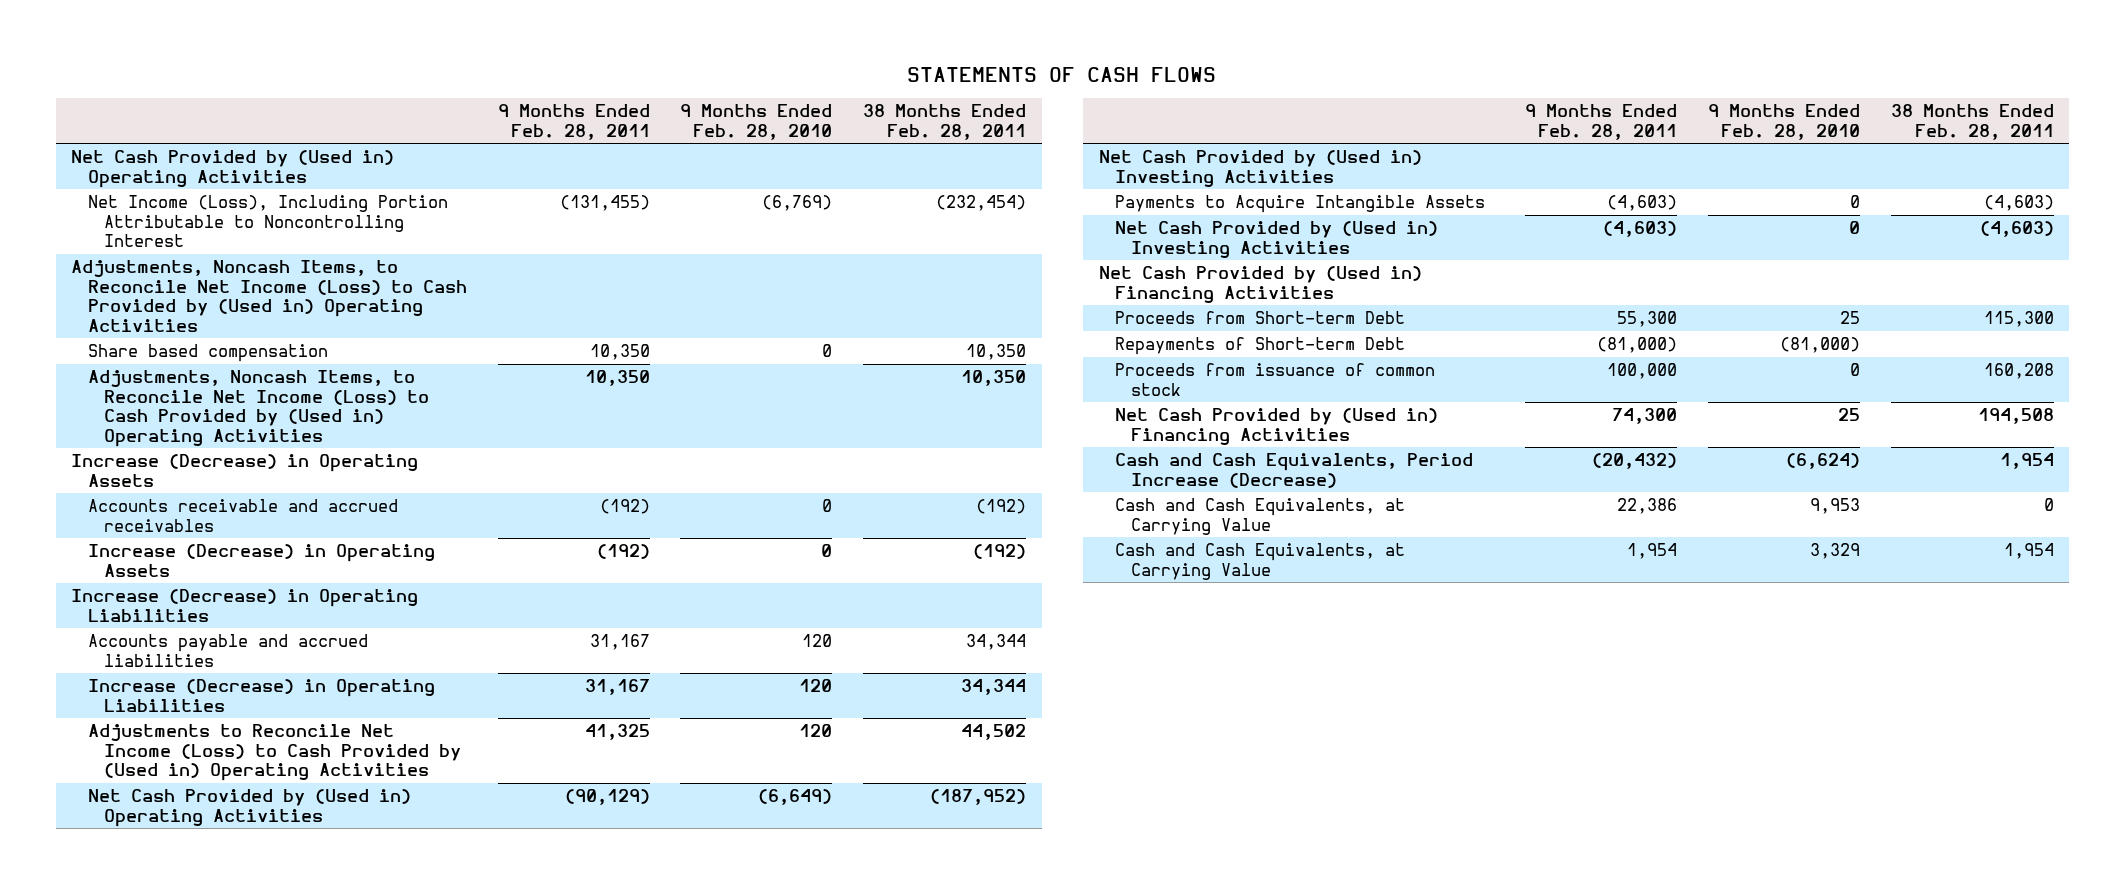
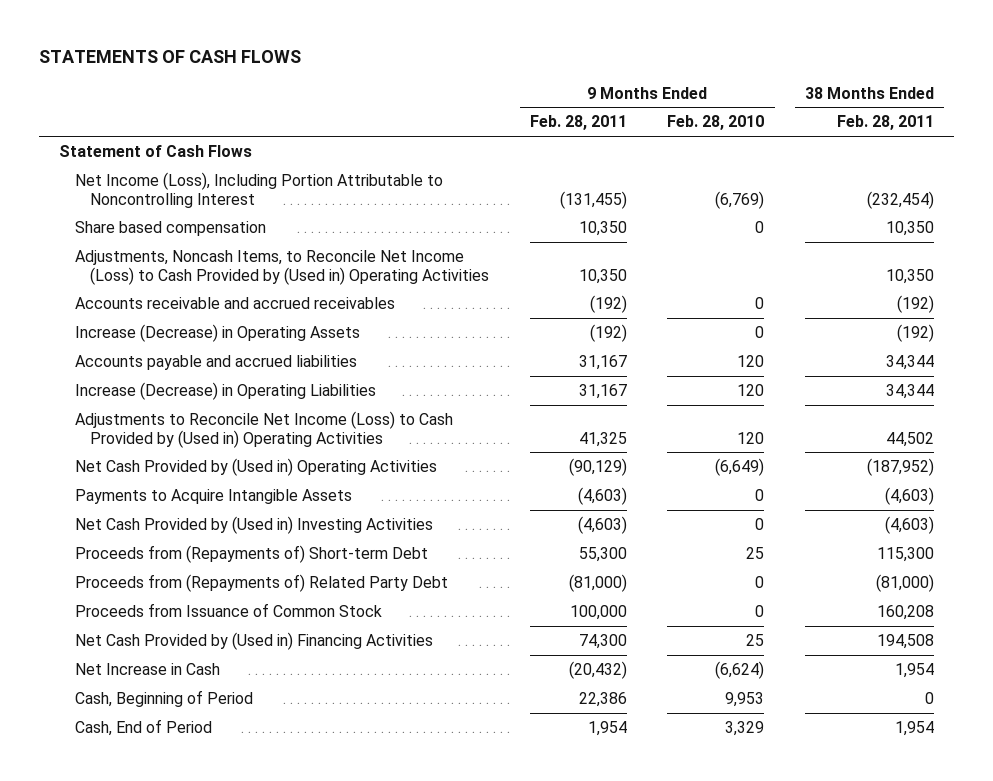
[71,150,395,188] Net Cash Provided by (Used in) Operating Activities -> none
none -> [59,144,253,157] Statement of Cash Flows
[71,260,467,332] Adjustments, Noncash Items, to Reconcile Net Income (Loss) to Cash Provided by (Used in) Operating Activities -> none
[71,454,419,487] Increase (Decrease) in Operating Assets -> none
[71,589,419,622] Increase (Decrease) in Operating Liabilities -> none
[1098,150,1422,187] Net Cash Provided by (Used in) Investing Activities -> none
[1098,266,1422,303] Net Cash Provided by (Used in) Financing Activities -> none
[1114,337,1405,356] Repayments of Short-term Debt -> none
[1114,311,1405,325] Proceeds from Short-term Debt -> [74,544,428,563] Proceeds from (Repayments of) Short-term Debt
none -> [74,573,448,592] Proceeds from (Repayments of) Related Party Debt
[1114,363,1435,396] Proceeds from issuance of common stock -> [74,602,382,617] Proceeds from Issuance of Common Stock
[1114,453,1473,488] Cash and Cash Equivalents, Period Increase (Decrease) -> [74,662,220,675] Net Increase in Cash
[1114,498,1405,535] Cash and Cash Equivalents, at Carrying Value -> [74,689,253,707] Cash, Beginning of Period
[1114,543,1405,580] Cash and Cash Equivalents, at Carrying Value -> [74,718,212,736] Cash, End of Period

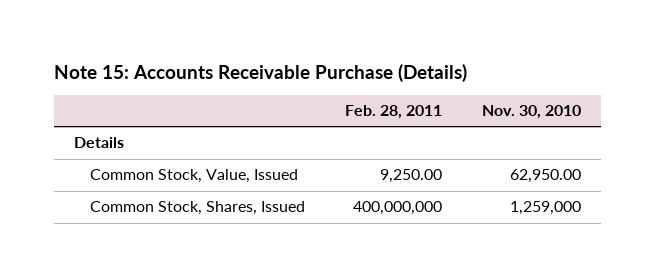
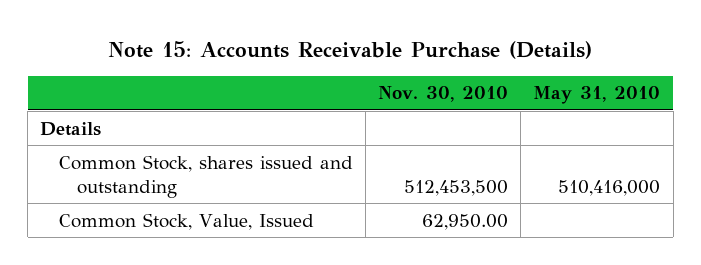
[344,105,442,120] Feb. 28, 2011 -> none
none -> [533,86,661,105] May 31, 2010
none -> [58,154,353,198] Common Stock, shares issued and outstanding
[89,201,305,216] Common Stock, Shares, Issued -> none

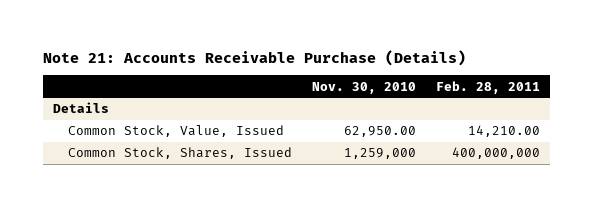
[108,40,593,59] Note 15: Accounts Receivable Purchase (Details) -> [43,49,467,66] Note 21: Accounts Receivable Purchase (Details)
[533,86,661,105] May 31, 2010 -> none
none -> [435,80,540,94] Feb. 28, 2011
[58,154,353,198] Common Stock, shares issued and outstanding -> none
none -> [68,147,293,160] Common Stock, Shares, Issued

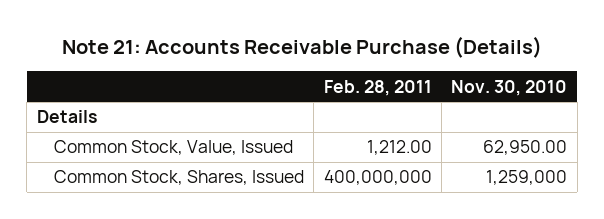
[467,125,540,138] 14,210.00 -> [366,140,432,156] 1,212.00

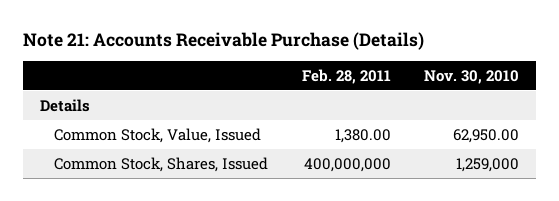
[366,140,432,156] 1,212.00 -> [334,128,391,143] 1,380.00

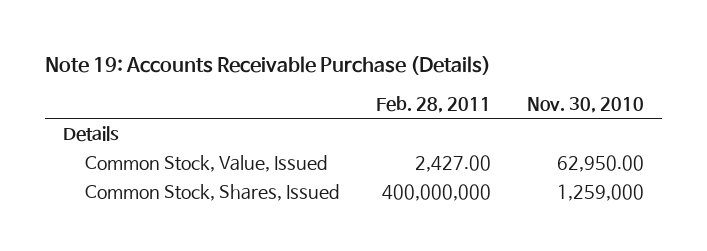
[22,32,424,51] Note 21: Accounts Receivable Purchase (Details) -> [44,55,491,75] Note 19: Accounts Receivable Purchase (Details)
[334,128,391,143] 1,380.00 -> [415,154,492,172] 2,427.00

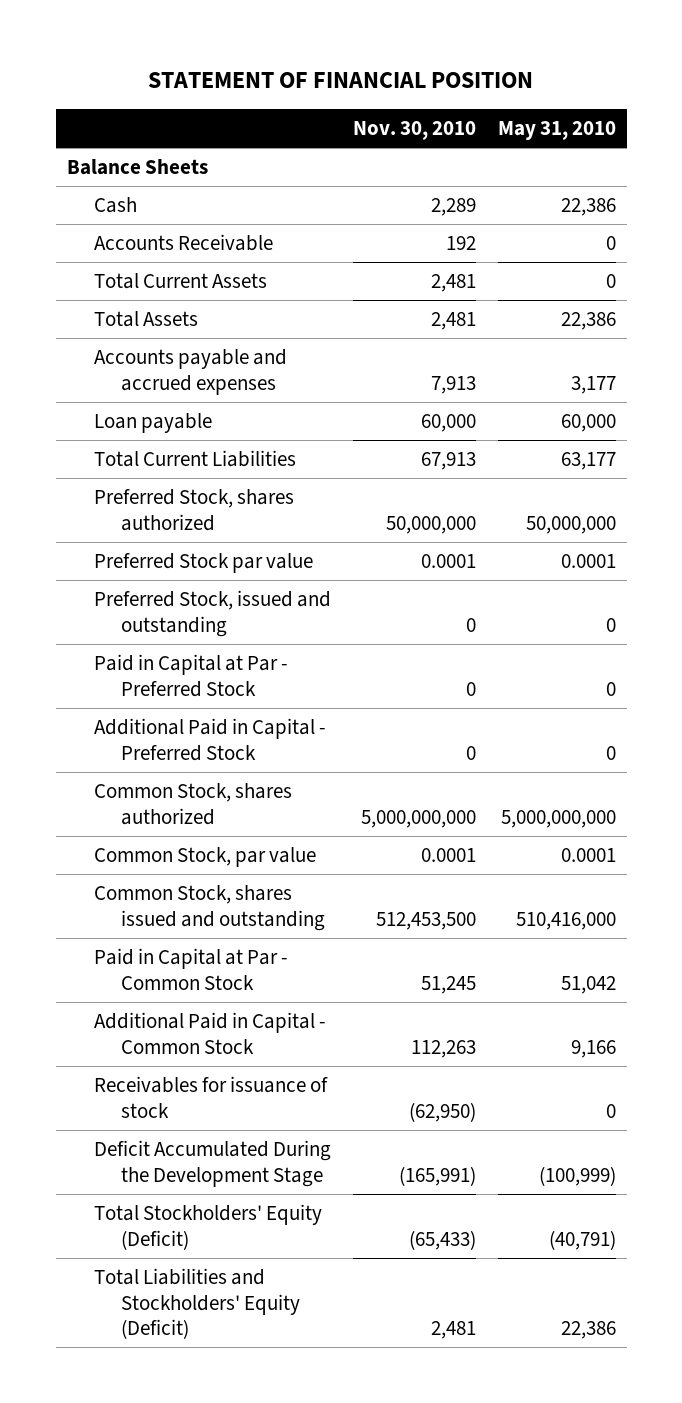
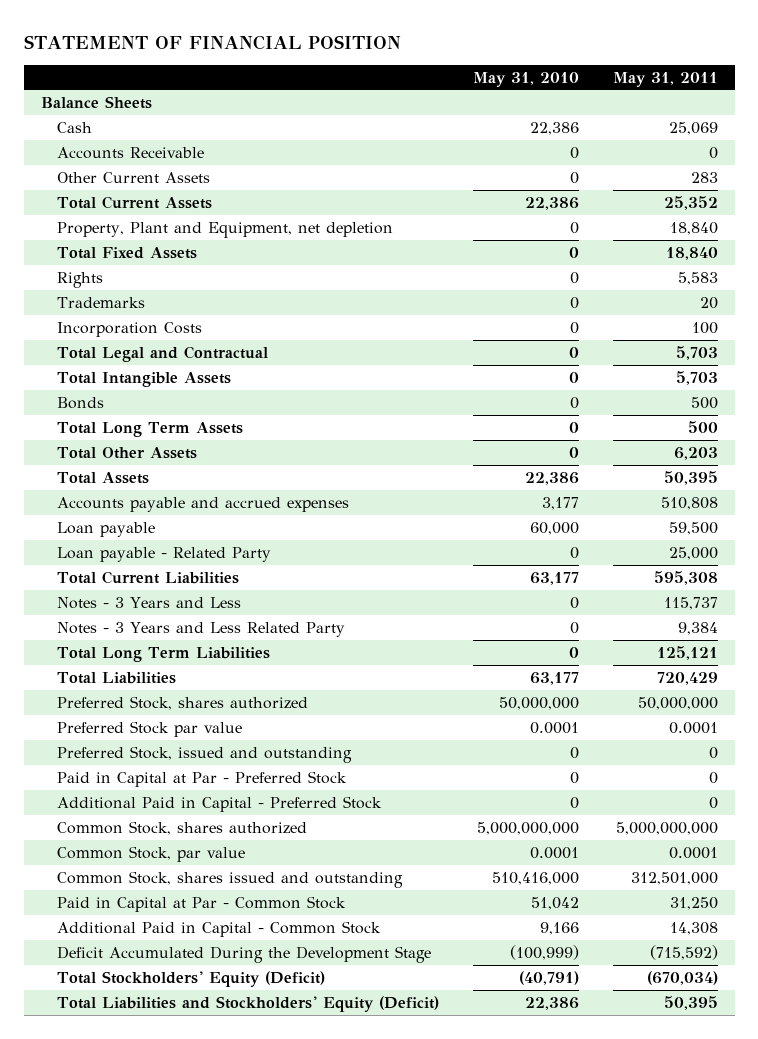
[352,120,476,140] Nov. 30, 2010 -> none
none -> [612,71,718,87] May 31, 2011
none -> [56,171,210,183] Other Current Assets
[605,274,616,289] 0 -> [524,196,579,210] 22,386
none -> [56,221,393,238] Property, Plant and Equipment, net depletion
none -> [56,246,197,259] Total Fixed Assets
none -> [56,271,103,288] Rights
none -> [56,296,145,308] Trademarks
none -> [56,321,202,337] Incorporation Costs
none -> [56,345,268,362] Total Legal and Contractual
none -> [56,371,231,387] Total Intangible Assets
none -> [56,396,104,409] Bonds
none -> [56,421,243,437] Total Long Term Assets
none -> [56,446,197,459] Total Other Assets
none -> [56,546,271,562] Loan payable - Related Party
none -> [56,596,241,609] Notes - 3 Years and Less
none -> [56,621,345,637] Notes - 3 Years and Less Related Party
none -> [56,646,270,662] Total Long Term Liabilities
none -> [56,671,176,684] Total Liabilities
[93,1076,328,1118] Receivables for issuance of stock -> none

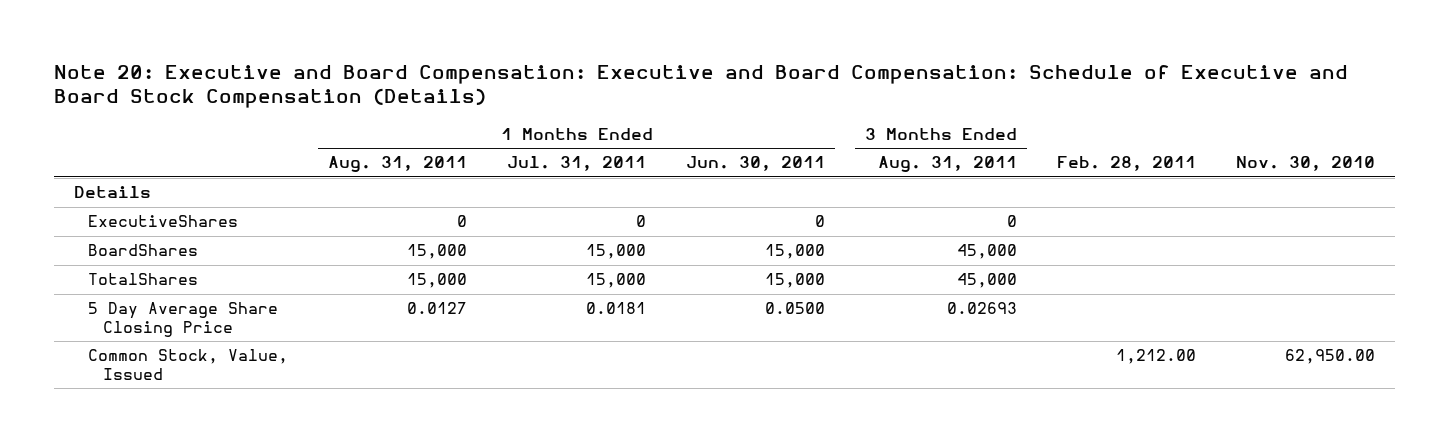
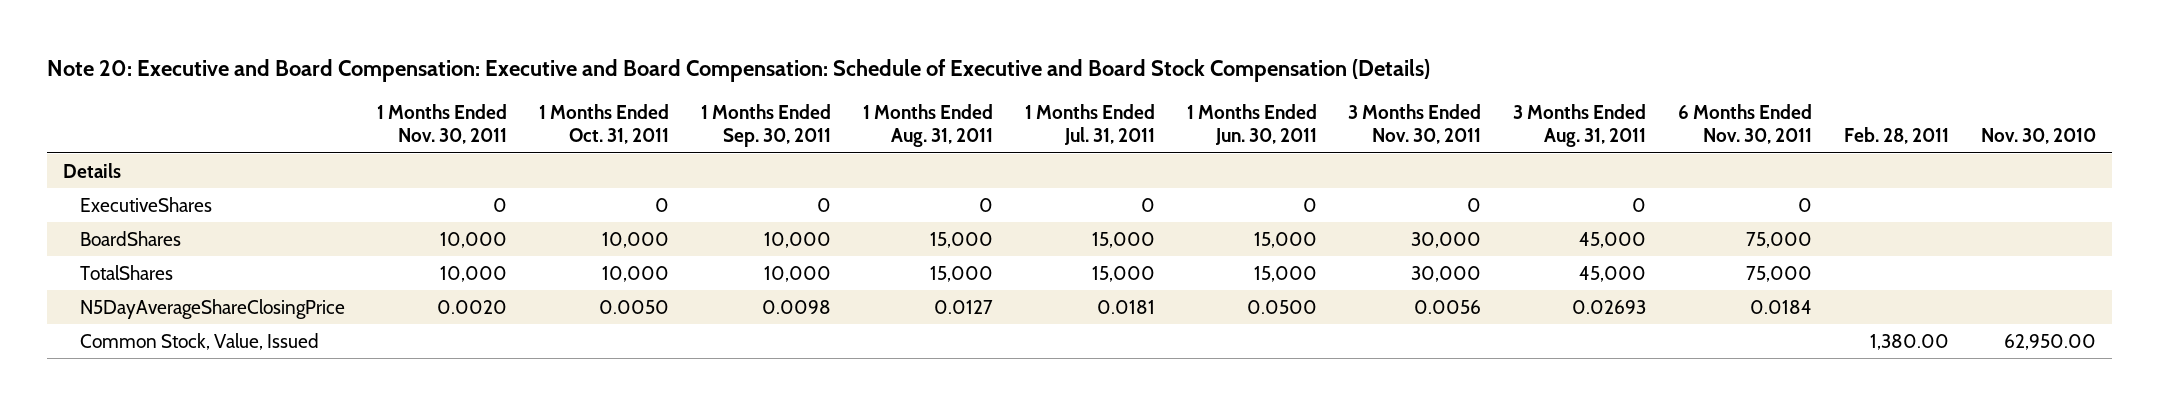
none -> [377,104,508,145] 1 Months Ended Nov. 30, 2011
none -> [539,104,670,145] 1 Months Ended Oct. 31, 2011
none -> [700,104,831,148] 1 Months Ended Sep. 30, 2011
none -> [1348,104,1482,145] 3 Months Ended Nov. 30, 2011
none -> [1678,104,1813,145] 6 Months Ended Nov. 30, 2011
[88,302,279,338] 5 Day Average Share Closing Price -> [80,298,346,319] N5DayAverageShareClosingPrice
[1115,349,1196,365] 1,212.00 -> [1869,333,1949,350] 1,380.00

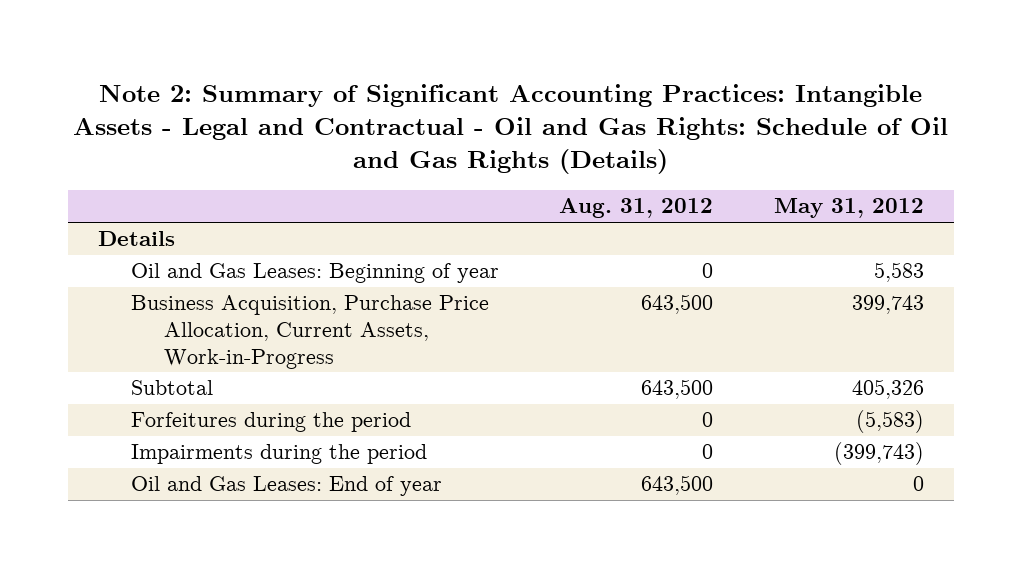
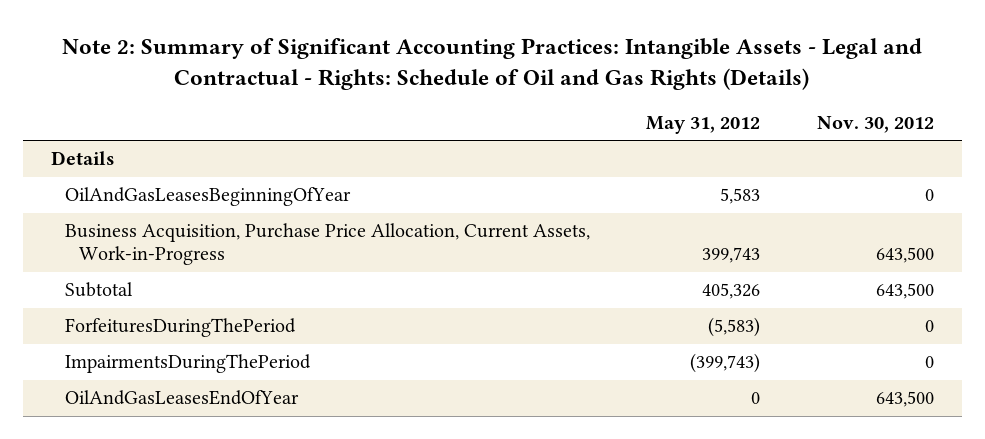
[72,83,948,175] Note 2: Summary of Significant Accounting Practices: Intangible Assets - Legal and Contractual - Oil and Gas Rights: Schedule of Oil and Gas Rights (Details) -> [62,37,923,90] Note 2: Summary of Significant Accounting Practices: Intangible Assets - Legal and Contractual - Rights: Schedule of Oil and Gas Rights (Details)
[559,198,714,219] Aug. 31, 2012 -> none
none -> [816,115,934,133] Nov. 30, 2012
[131,263,500,284] Oil and Gas Leases: Beginning of year -> [65,187,352,207] OilAndGasLeasesBeginningOfYear
[131,412,412,433] Forfeitures during the period -> [65,318,297,338] ForfeituresDuringThePeriod
[131,444,428,465] Impairments during the period -> [65,354,312,374] ImpairmentsDuringThePeriod
[131,476,443,497] Oil and Gas Leases: End of year -> [65,390,300,406] OilAndGasLeasesEndOfYear

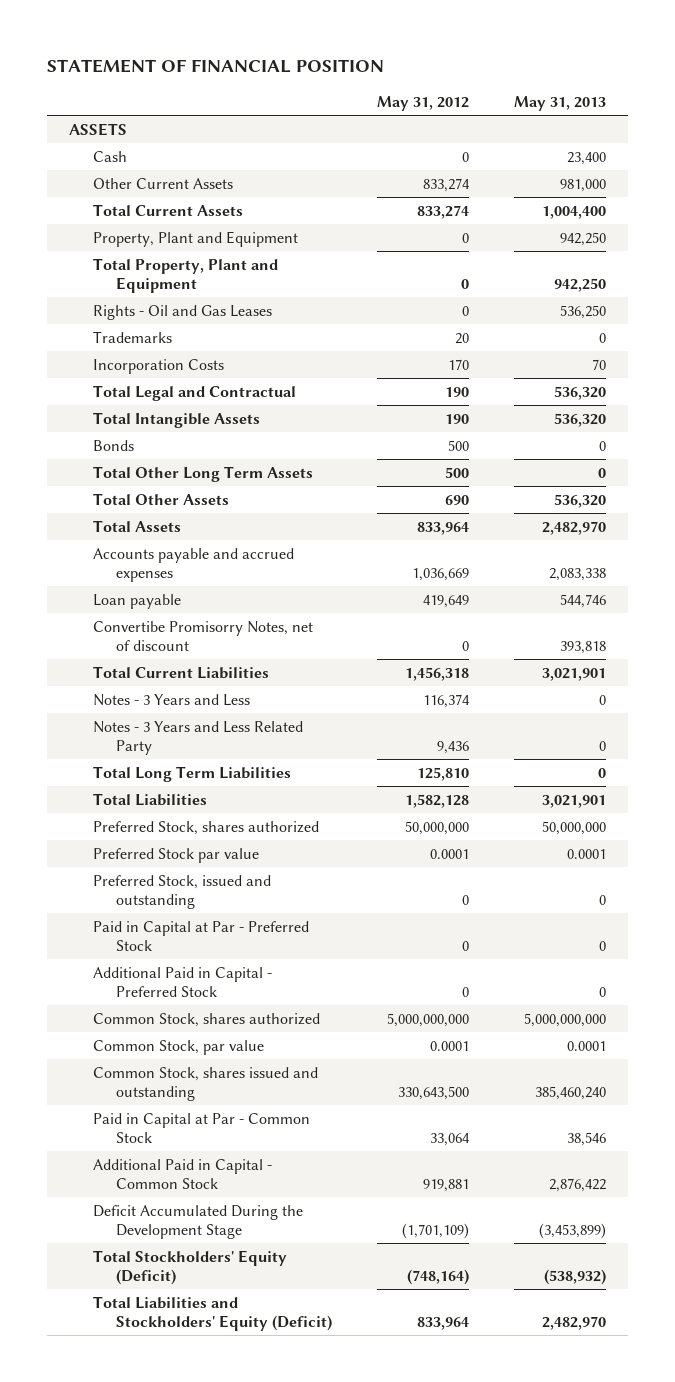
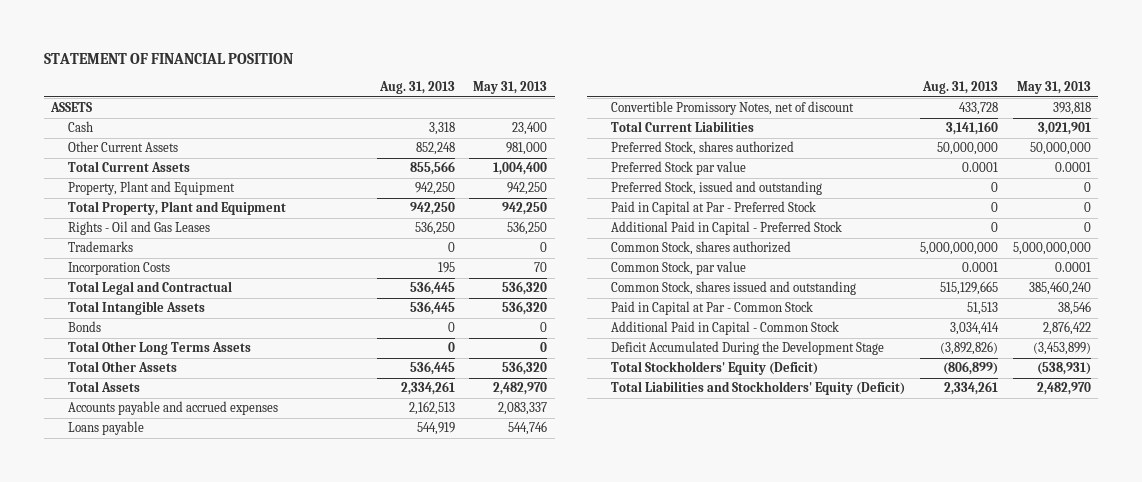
[376,95,469,111] May 31, 2012 -> none
none -> [378,81,455,95] Aug. 31, 2013
[92,465,313,482] Total Other Long Term Assets -> [68,341,252,356] Total Other Long Terms Assets
[548,568,606,582] 2,083,338 -> [498,402,548,416] 2,083,337
[92,593,181,609] Loan payable -> [68,421,145,436] Loans payable
[92,620,313,652] Convertibe Promisorry Notes, net of discount -> [611,101,855,116] Convertible Promissory Notes, net of discount
[92,693,250,706] Notes - 3 Years and Less -> none
[92,720,303,756] Notes - 3 Years and Less Related Party -> none
[92,765,291,782] Total Long Term Liabilities -> none
[92,792,207,806] Total Liabilities -> none
[543,1269,606,1286] (538,932) -> [1036,362,1091,376] (538,931)

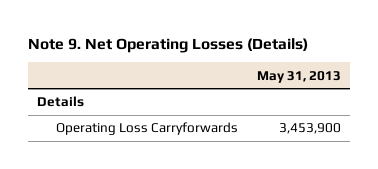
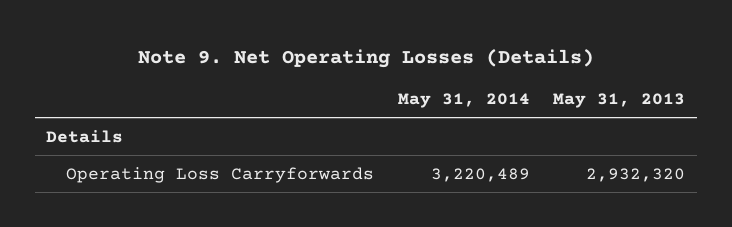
none -> [397,93,530,109] May 31, 2014
[278,123,341,135] 3,453,900 -> [586,167,686,182] 2,932,320

